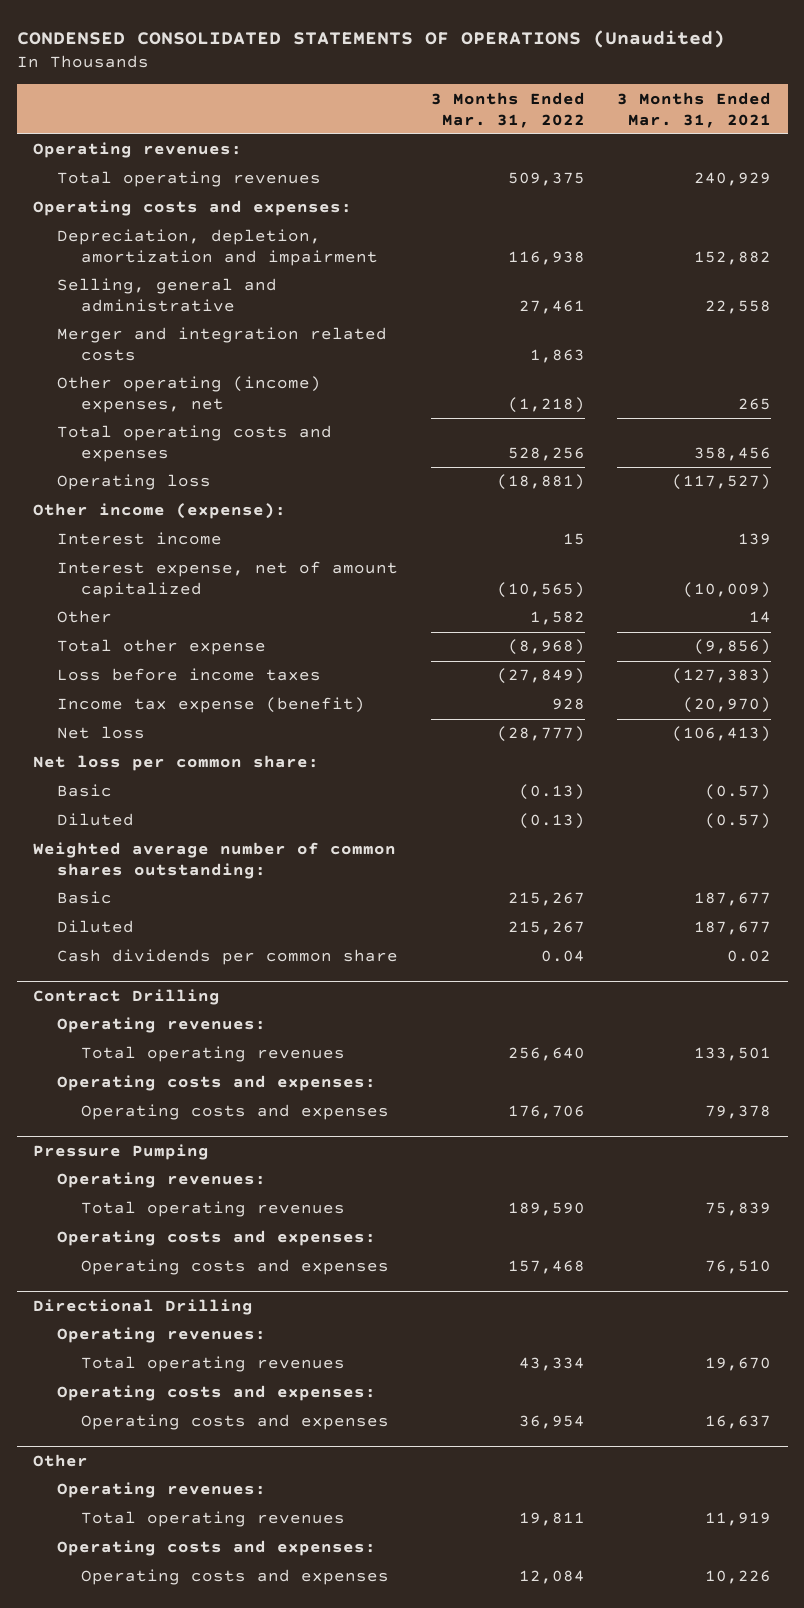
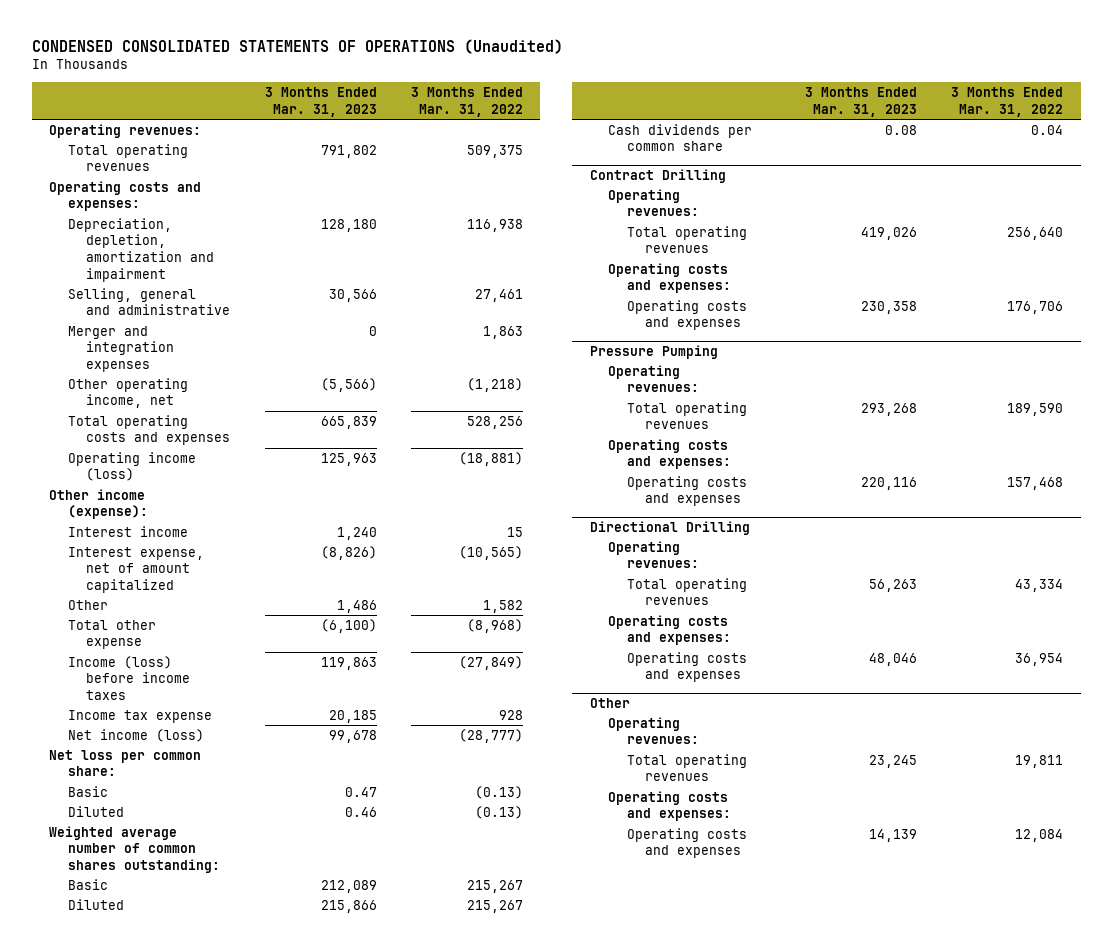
[617,91,772,128] 3 Months Ended Mar. 31, 2021 -> none
none -> [264,87,377,117] 3 Months Ended Mar. 31, 2023
[57,327,388,362] Merger and integration related costs -> [67,325,175,373] Merger and integration expenses
[57,376,322,414] Other operating (income) expenses, net -> [67,377,188,409] Other operating income, net
[57,474,212,491] Operating loss -> [67,451,196,482] Operating income (loss)
[57,668,322,682] Loss before income taxes -> [67,655,191,701] Income (loss) before income taxes
[57,697,366,714] Income tax expense (benefit) -> [67,709,212,723] Income tax expense
[57,726,146,740] Net loss -> [67,728,204,742] Net income (loss)

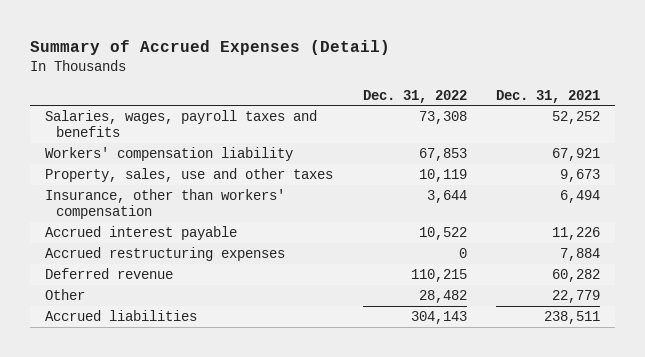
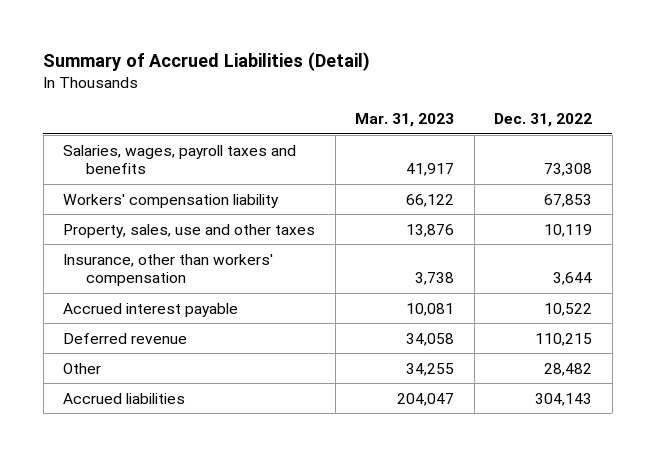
[30,39,391,55] Summary of Accrued Expenses (Detail) -> [43,52,371,72] Summary of Accrued Liabilities (Detail)
[496,89,601,103] Dec. 31, 2021 -> none
none -> [355,113,455,128] Mar. 31, 2023
[44,246,285,261] Accrued restructuring expenses -> none

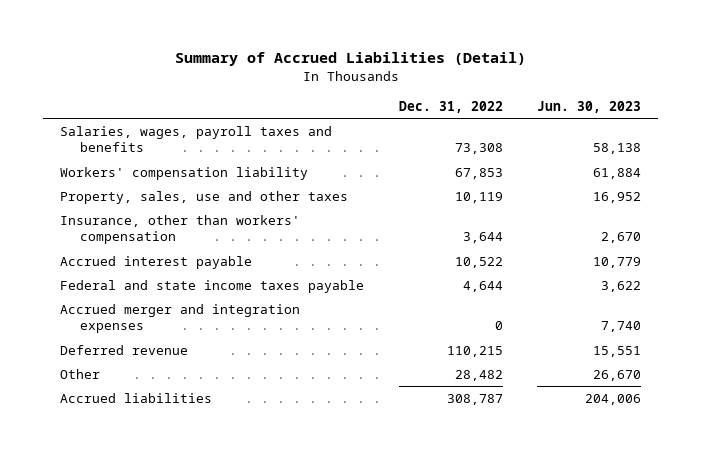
[355,113,455,128] Mar. 31, 2023 -> none
none -> [537,100,642,113] Jun. 30, 2023
none -> [60,279,365,293] Federal and state income taxes payable
none -> [60,303,301,334] Accrued merger and integration expenses
[535,392,593,406] 304,143 -> [446,393,503,405] 308,787

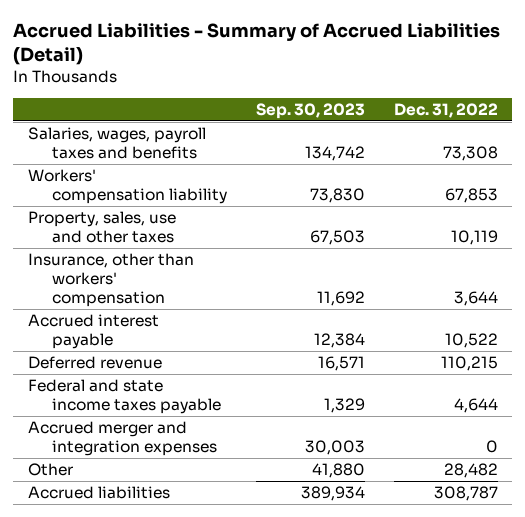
[174,52,526,67] Summary of Accrued Liabilities (Detail) -> [13,23,501,66] Accrued Liabilities - Summary of Accrued Liabilities (Detail)
[537,100,642,113] Jun. 30, 2023 -> none
none -> [255,102,365,119] Sep. 30, 2023
[60,344,189,355] Deferred revenue -> [27,356,162,370] Deferred revenue

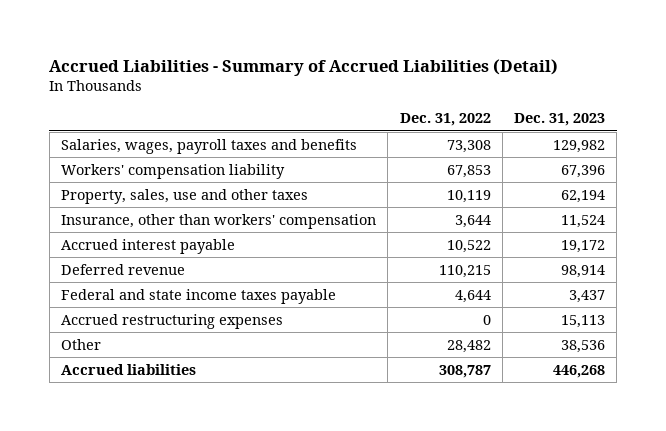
[255,102,365,119] Sep. 30, 2023 -> none
none -> [514,113,606,127] Dec. 31, 2023
[27,421,218,457] Accrued merger and integration expenses -> [61,313,284,329] Accrued restructuring expenses

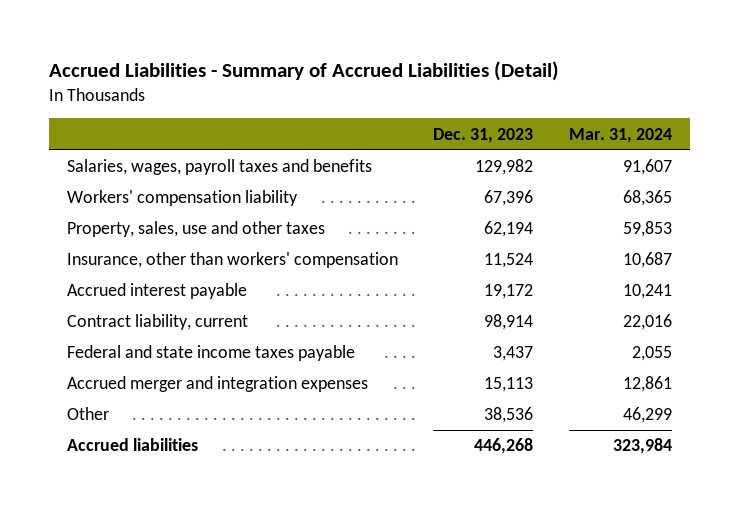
[399,113,491,127] Dec. 31, 2022 -> none
none -> [568,127,672,143] Mar. 31, 2024
[61,263,186,275] Deferred revenue -> [67,314,249,331] Contract liability, current
[61,313,284,329] Accrued restructuring expenses -> [67,376,369,393] Accrued merger and integration expenses

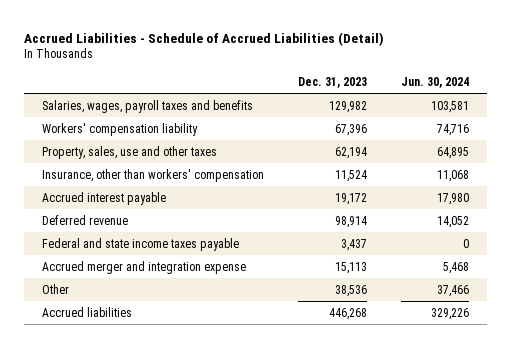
[49,60,560,81] Accrued Liabilities - Summary of Accrued Liabilities (Detail) -> [24,31,385,46] Accrued Liabilities - Schedule of Accrued Liabilities (Detail)
[568,127,672,143] Mar. 31, 2024 -> none
none -> [401,76,470,88] Jun. 30, 2024
[67,314,249,331] Contract liability, current -> [41,214,128,225] Deferred revenue
[67,376,369,393] Accrued merger and integration expenses -> [41,260,246,274] Accrued merger and integration expense

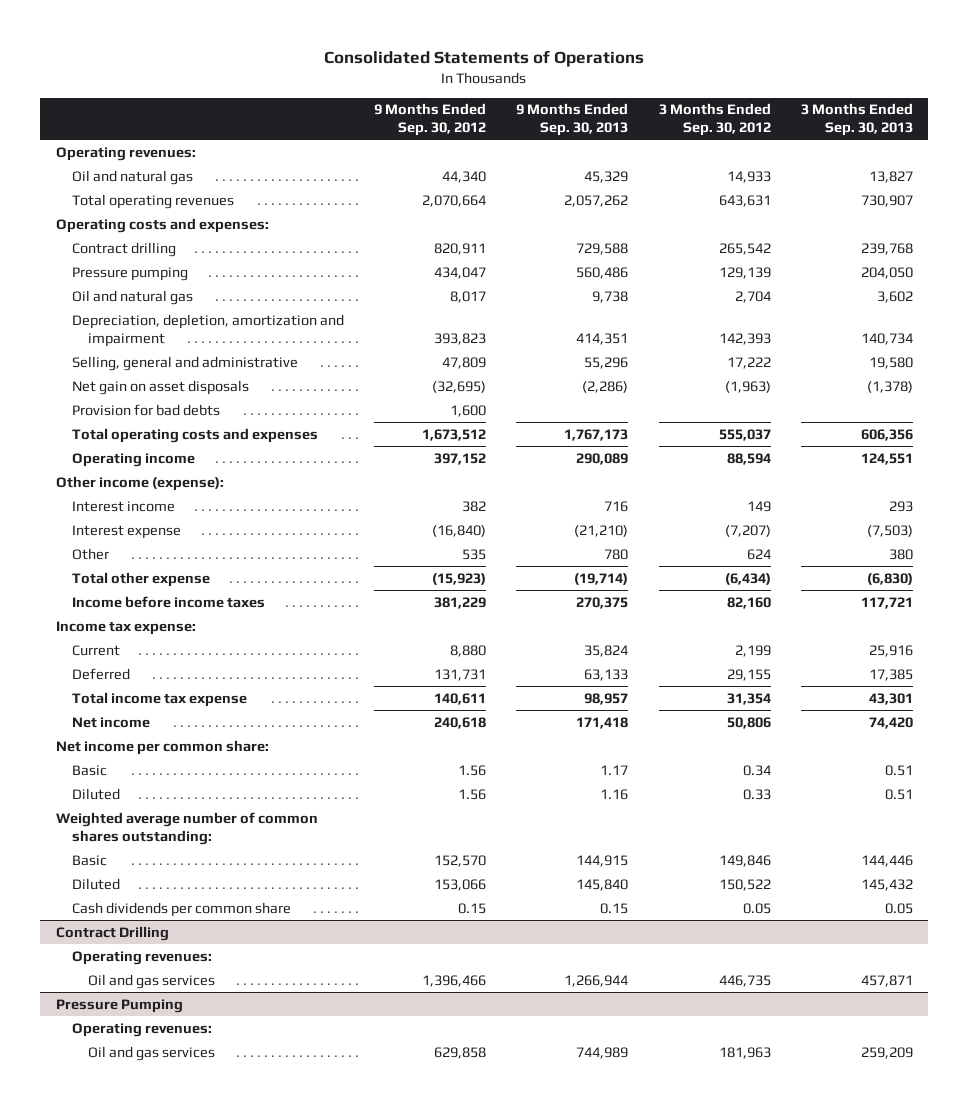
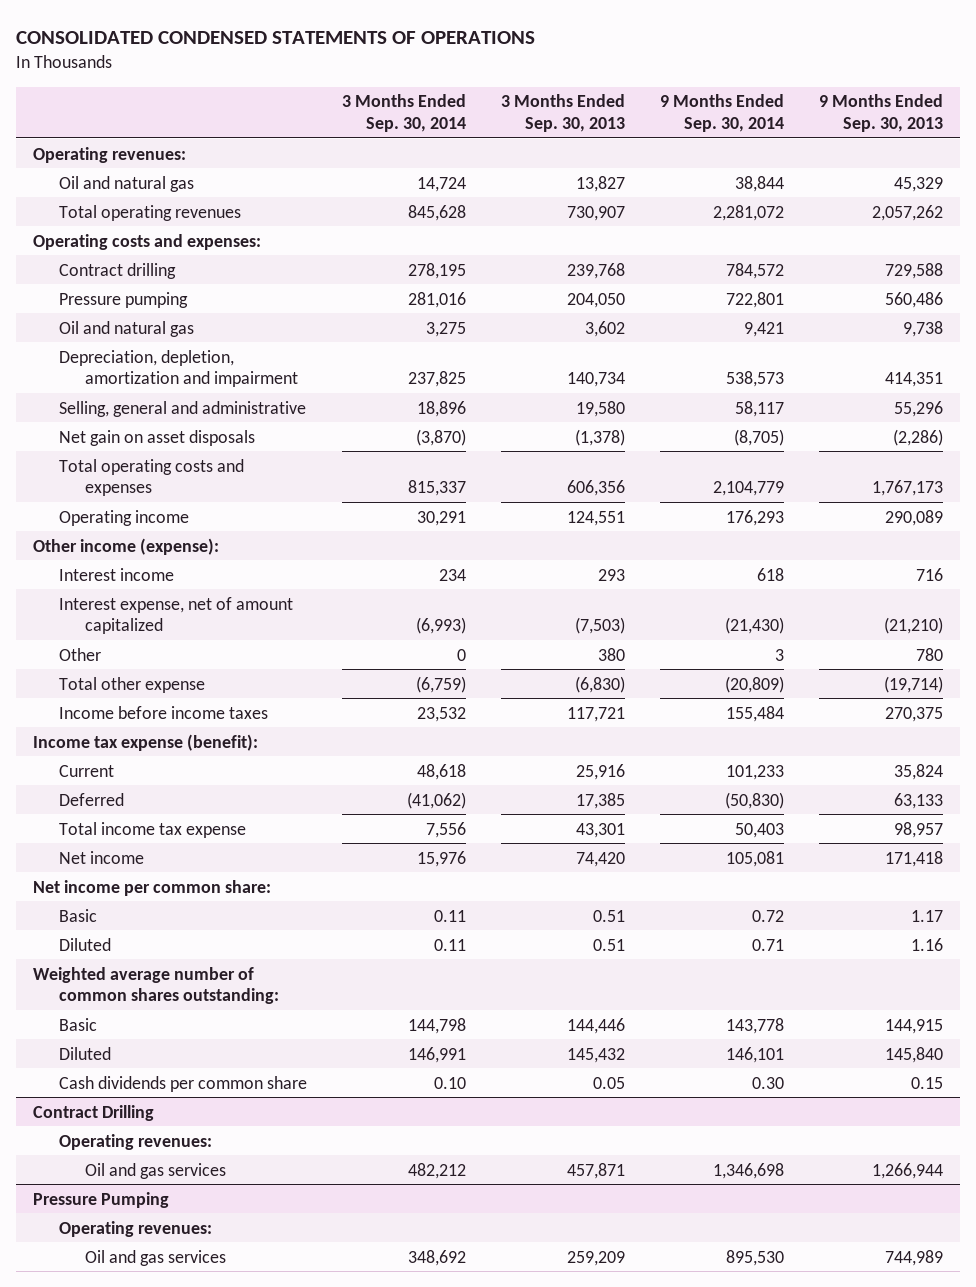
[324,50,645,68] Consolidated Statements of Operations -> [15,30,535,44] CONSOLIDATED CONDENSED STATEMENTS OF OPERATIONS
[373,103,486,137] 9 Months Ended Sep. 30, 2012 -> none
[658,103,771,137] 3 Months Ended Sep. 30, 2012 -> none
none -> [341,94,466,132] 3 Months Ended Sep. 30, 2014
none -> [659,94,784,132] 9 Months Ended Sep. 30, 2014
[71,403,220,416] Provision for bad debts -> none
[71,524,181,539] Interest expense -> [58,596,293,635] Interest expense, net of amount capitalized
[55,620,196,635] Income tax expense: -> [33,733,259,751] Income tax expense (benefit):

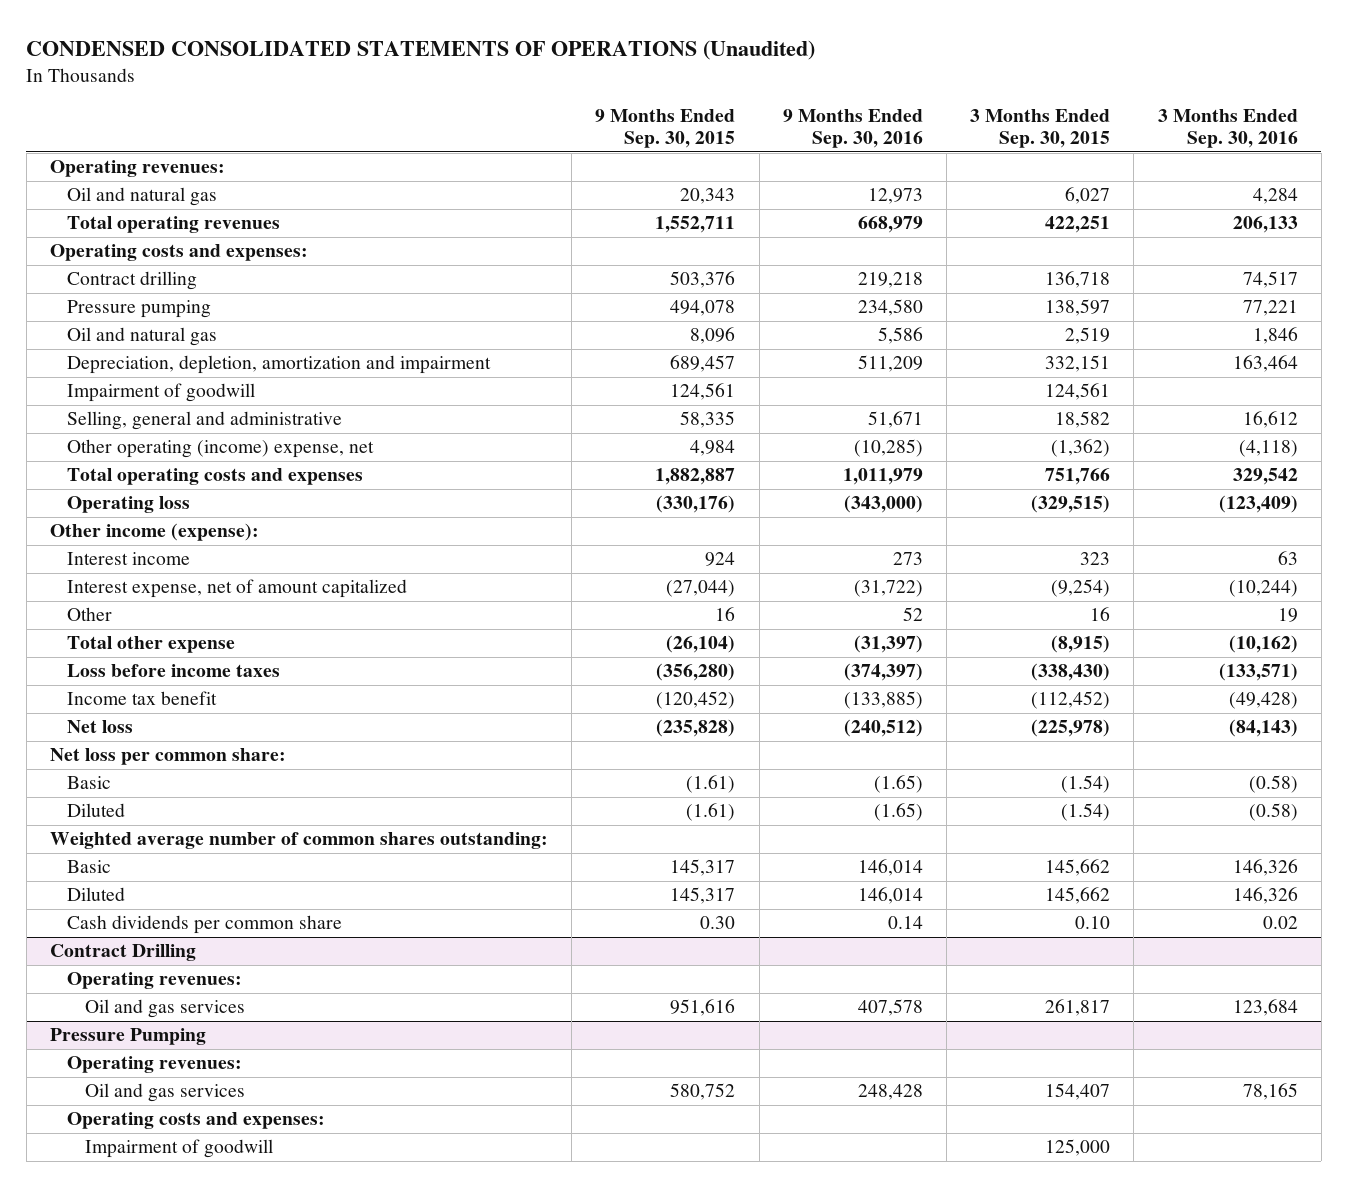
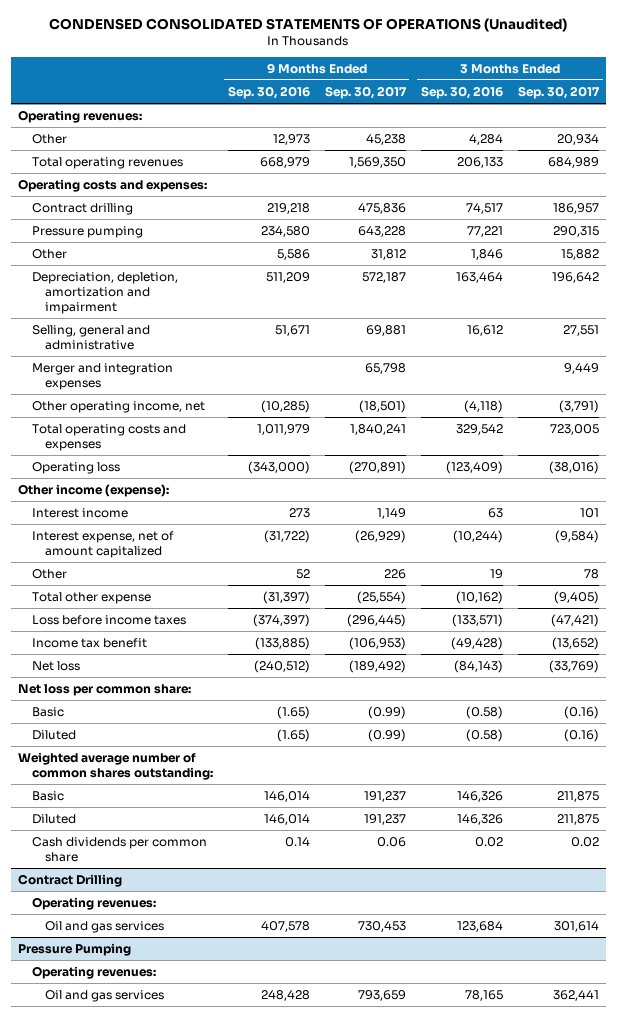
[595,108,736,149] 9 Months Ended Sep. 30, 2015 -> none
[970,108,1111,149] 3 Months Ended Sep. 30, 2015 -> none
none -> [324,85,407,99] Sep. 30, 2017
none -> [517,85,600,99] Sep. 30, 2017
[67,187,218,207] Oil and natural gas -> [31,133,67,144] Other
[67,327,218,347] Oil and natural gas -> [31,248,67,259] Other
[67,383,256,403] Impairment of goodwill -> none
none -> [31,362,173,390] Merger and integration expenses
[67,439,375,459] Other operating (income) expense, net -> [31,400,205,413] Other operating income, net
[67,1112,326,1130] Operating costs and expenses: -> none
[85,1139,274,1159] Impairment of goodwill -> none

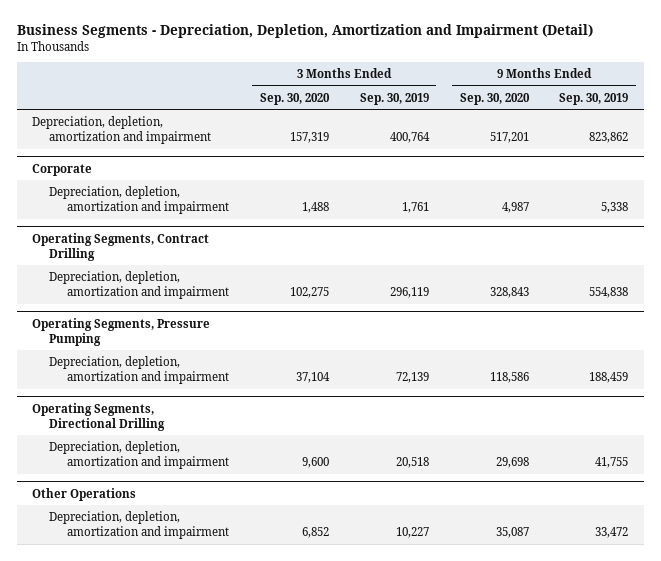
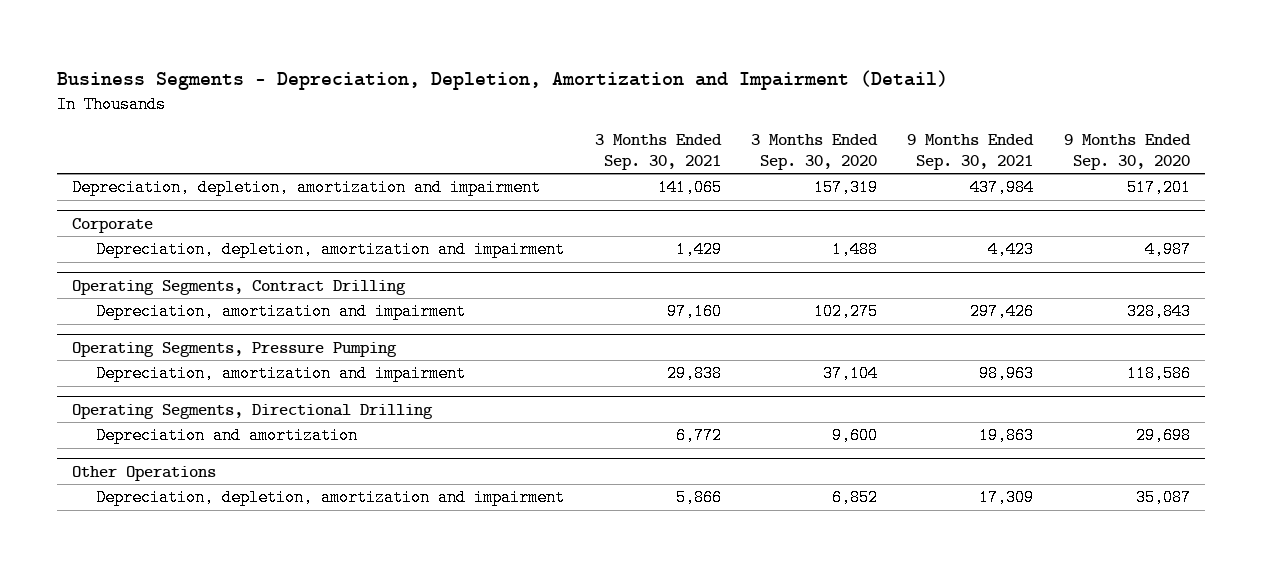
[359,92,429,105] Sep. 30, 2019 -> none
[559,92,629,105] Sep. 30, 2019 -> none
none -> [594,134,722,171] 3 Months Ended Sep. 30, 2021
none -> [907,134,1035,171] 9 Months Ended Sep. 30, 2021
[49,270,229,300] Depreciation, depletion, amortization and impairment -> [96,303,467,321] Depreciation, amortization and impairment
[49,355,229,385] Depreciation, depletion, amortization and impairment -> [96,365,467,383] Depreciation, amortization and impairment
[49,440,229,470] Depreciation, depletion, amortization and impairment -> [96,427,359,445] Depreciation and amortization

